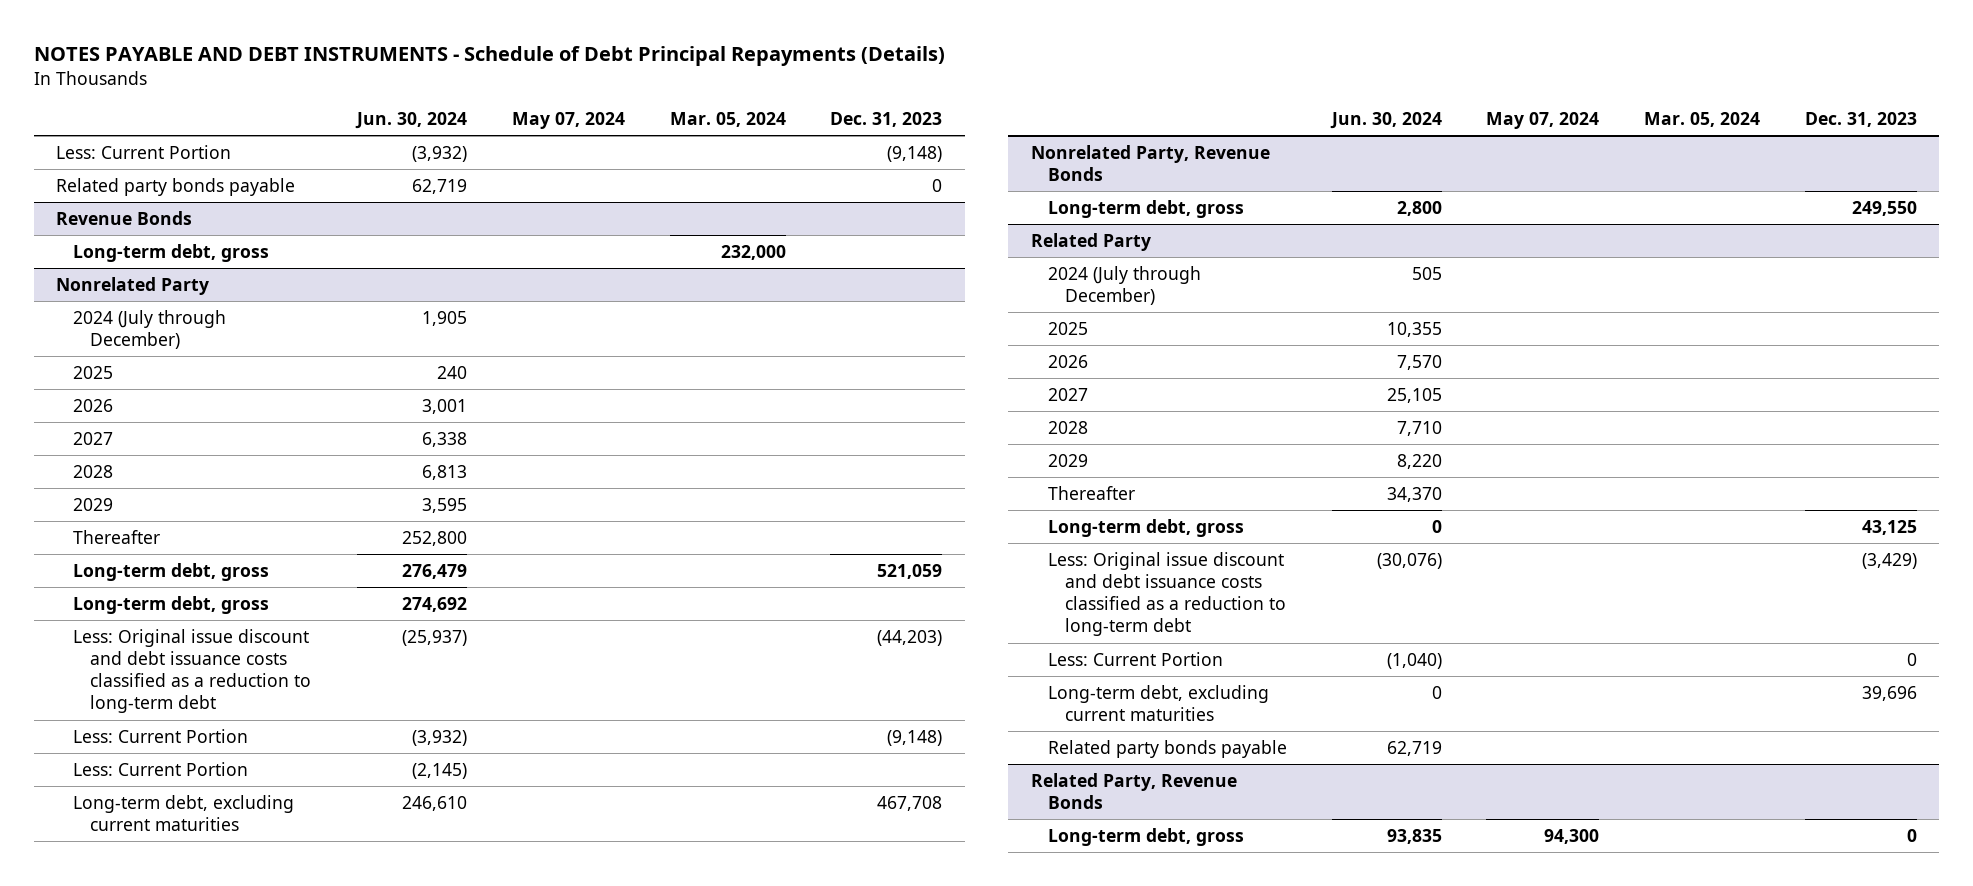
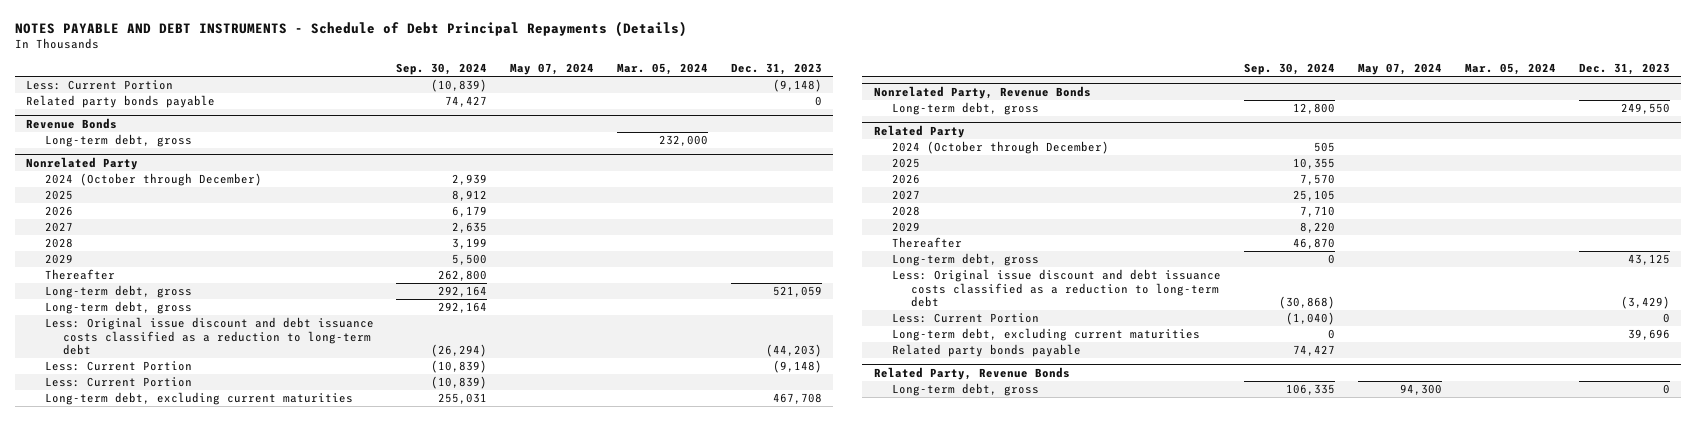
[355,111,468,129] Jun. 30, 2024 -> none
none -> [396,63,488,76] Sep. 30, 2024
[73,309,227,349] 2024 (July through December) -> [44,173,262,187] 2024 (October through December)
[1047,265,1201,305] 2024 (July through December) -> [892,141,1110,155] 2024 (October through December)

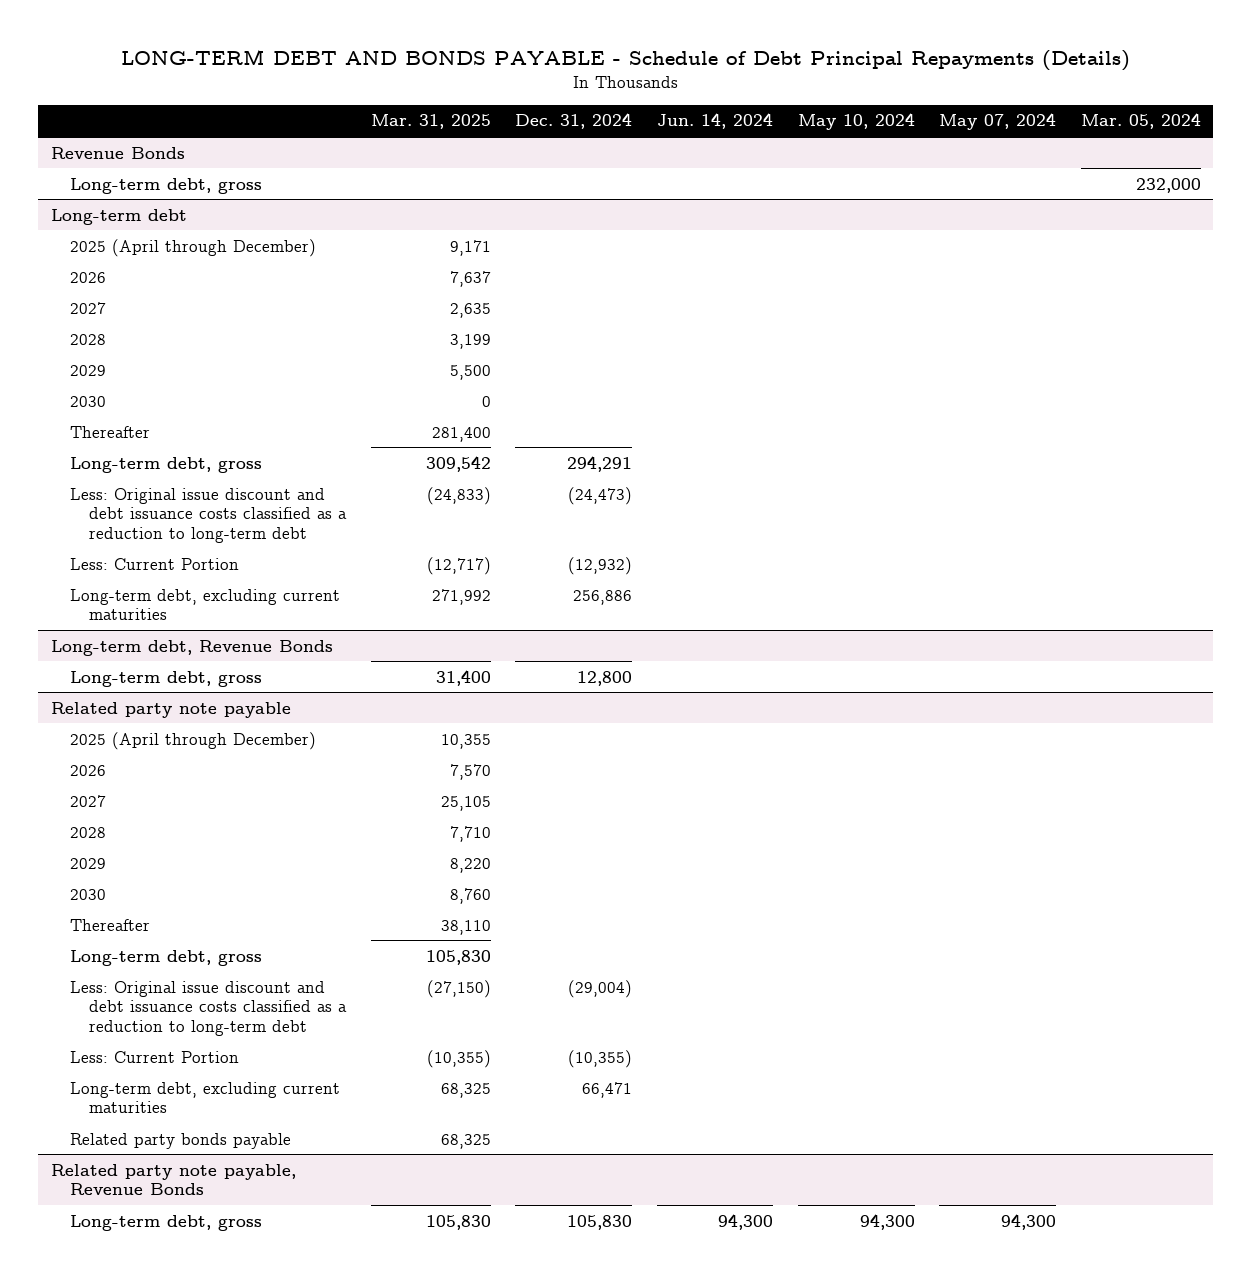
[14,20,687,37] NOTES PAYABLE AND DEBT INSTRUMENTS - Schedule of Debt Principal Repayments (Details) -> [120,48,1130,71] LONG-TERM DEBT AND BONDS PAYABLE - Schedule of Debt Principal Repayments (Details)
[396,63,488,76] Sep. 30, 2024 -> none
[730,63,822,76] Dec. 31, 2023 -> none
none -> [370,114,491,130] Mar. 31, 2025
none -> [515,113,633,130] Dec. 31, 2024
none -> [657,113,774,130] Jun. 14, 2024
none -> [797,113,915,131] May 10, 2024
[26,80,174,91] Less: Current Portion -> none
[26,95,216,109] Related party bonds payable -> none
[44,190,73,201] 2025 -> none
[26,156,139,170] Nonrelated Party -> [50,208,187,225] Long-term debt
[44,173,262,187] 2024 (October through December) -> [69,238,316,257] 2025 (April through December)
none -> [69,395,106,407] 2030
[44,301,192,315] Long-term debt, gross -> none
[44,377,192,388] Less: Current Portion -> none
[873,85,1091,99] Nonrelated Party, Revenue Bonds -> none
[892,102,1040,116] Long-term debt, gross -> none
[892,158,921,169] 2025 -> none
none -> [50,639,333,656] Long-term debt, Revenue Bonds
none -> [69,670,262,687] Long-term debt, gross
[873,124,965,138] Related Party -> [50,701,291,718] Related party note payable
[892,141,1110,155] 2024 (October through December) -> [69,731,316,750] 2025 (April through December)
none -> [69,888,106,900] 2030
[873,366,1070,380] Related Party, Revenue Bonds -> [50,1163,296,1196] Related party note payable, Revenue Bonds

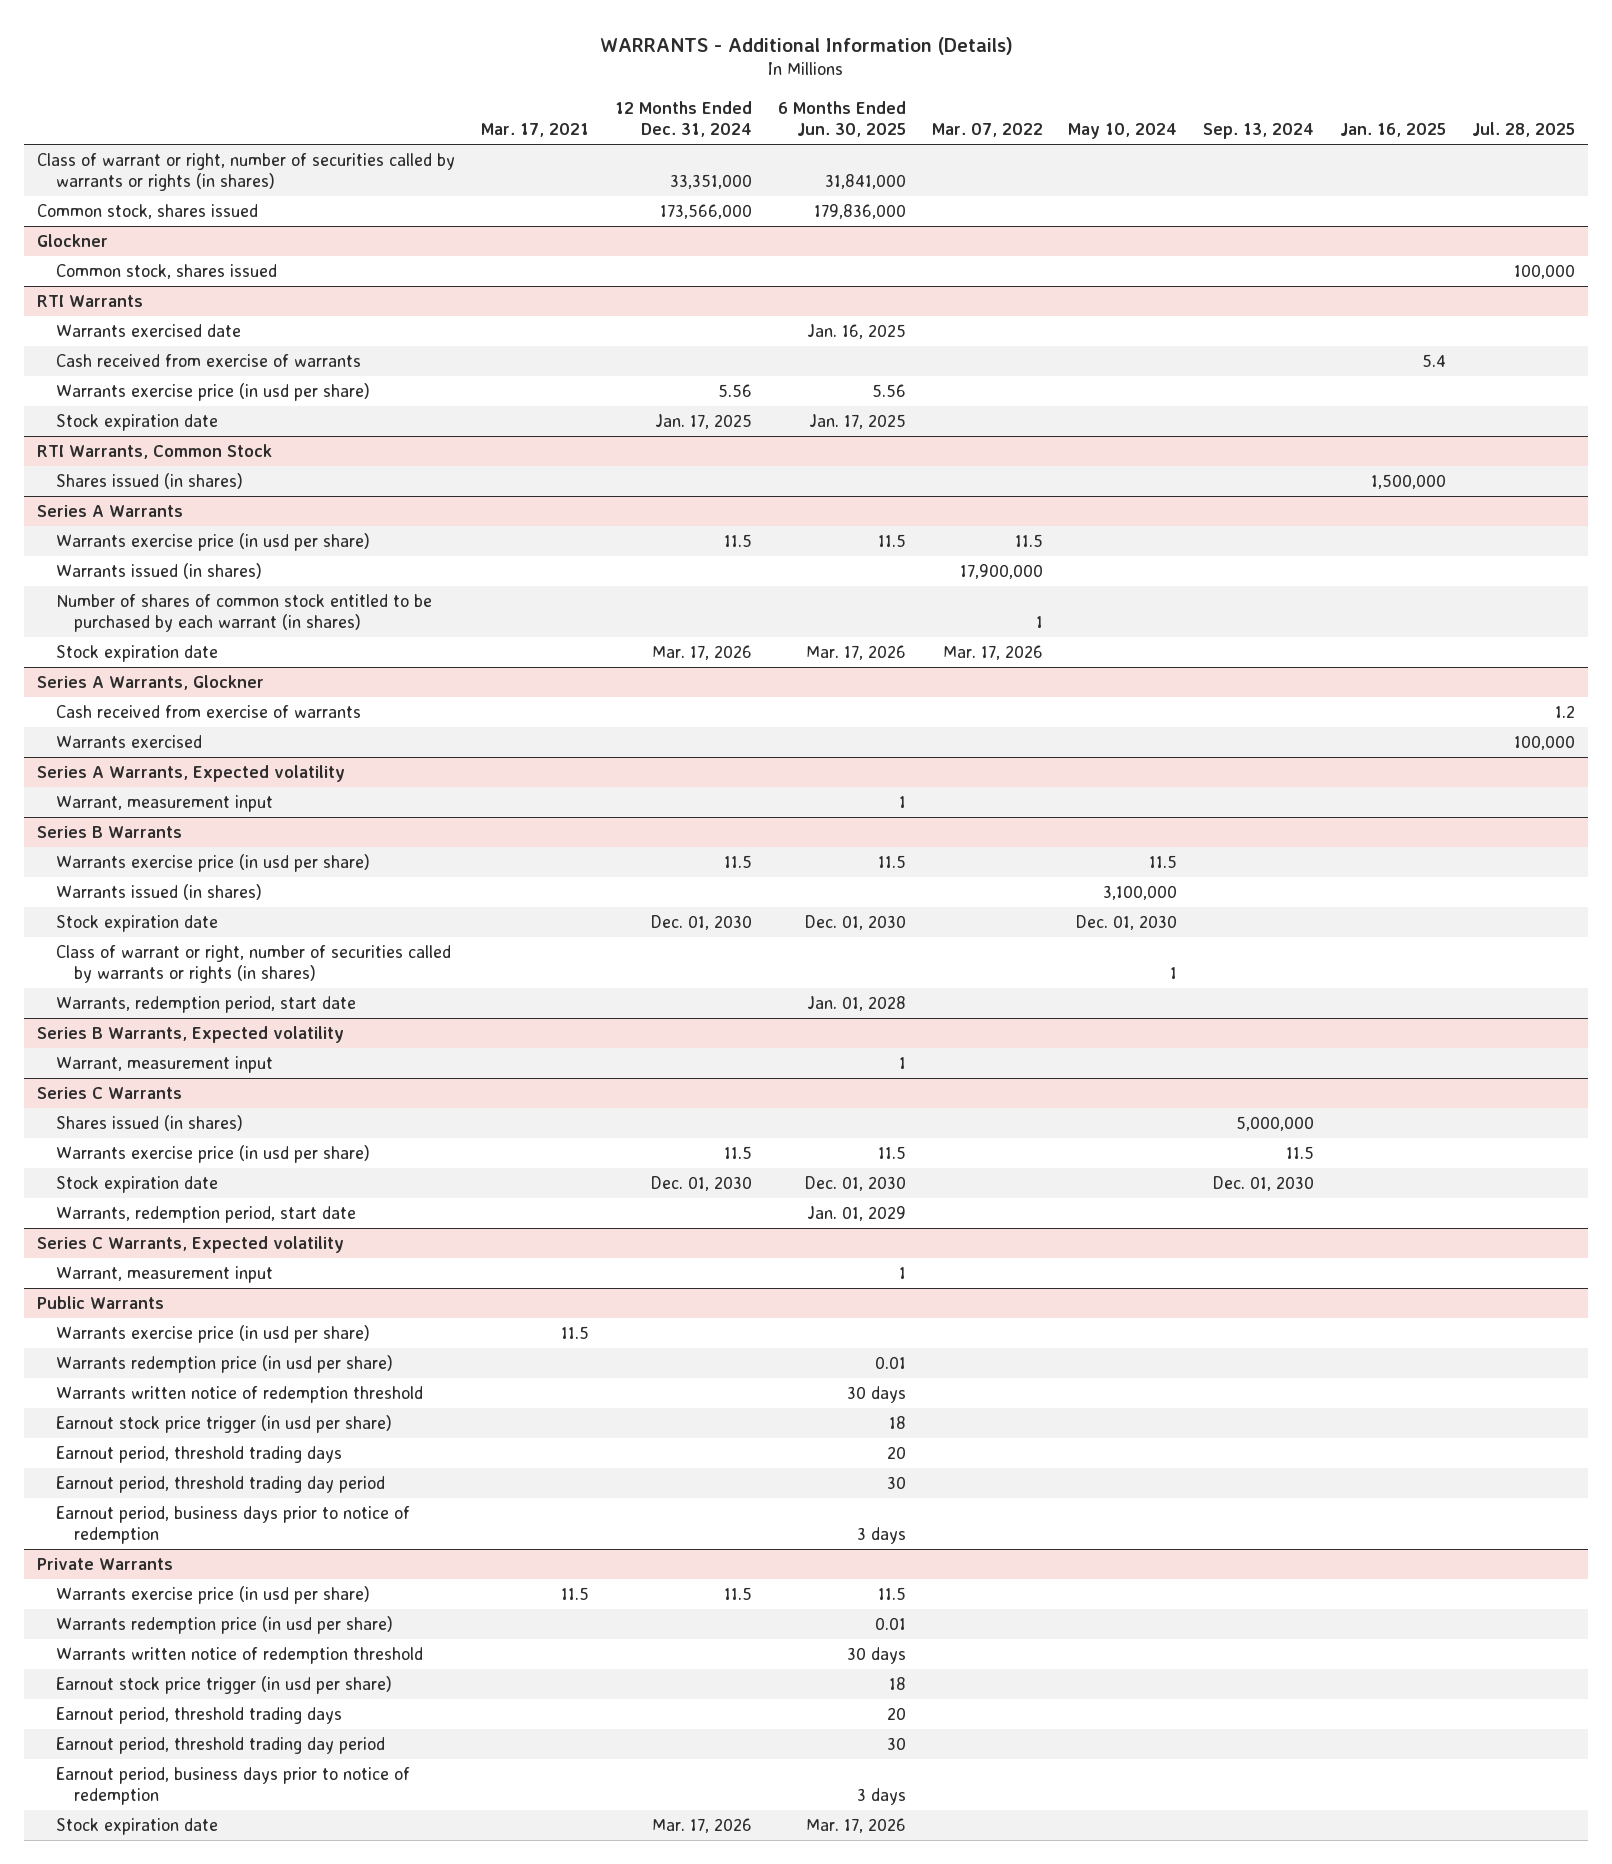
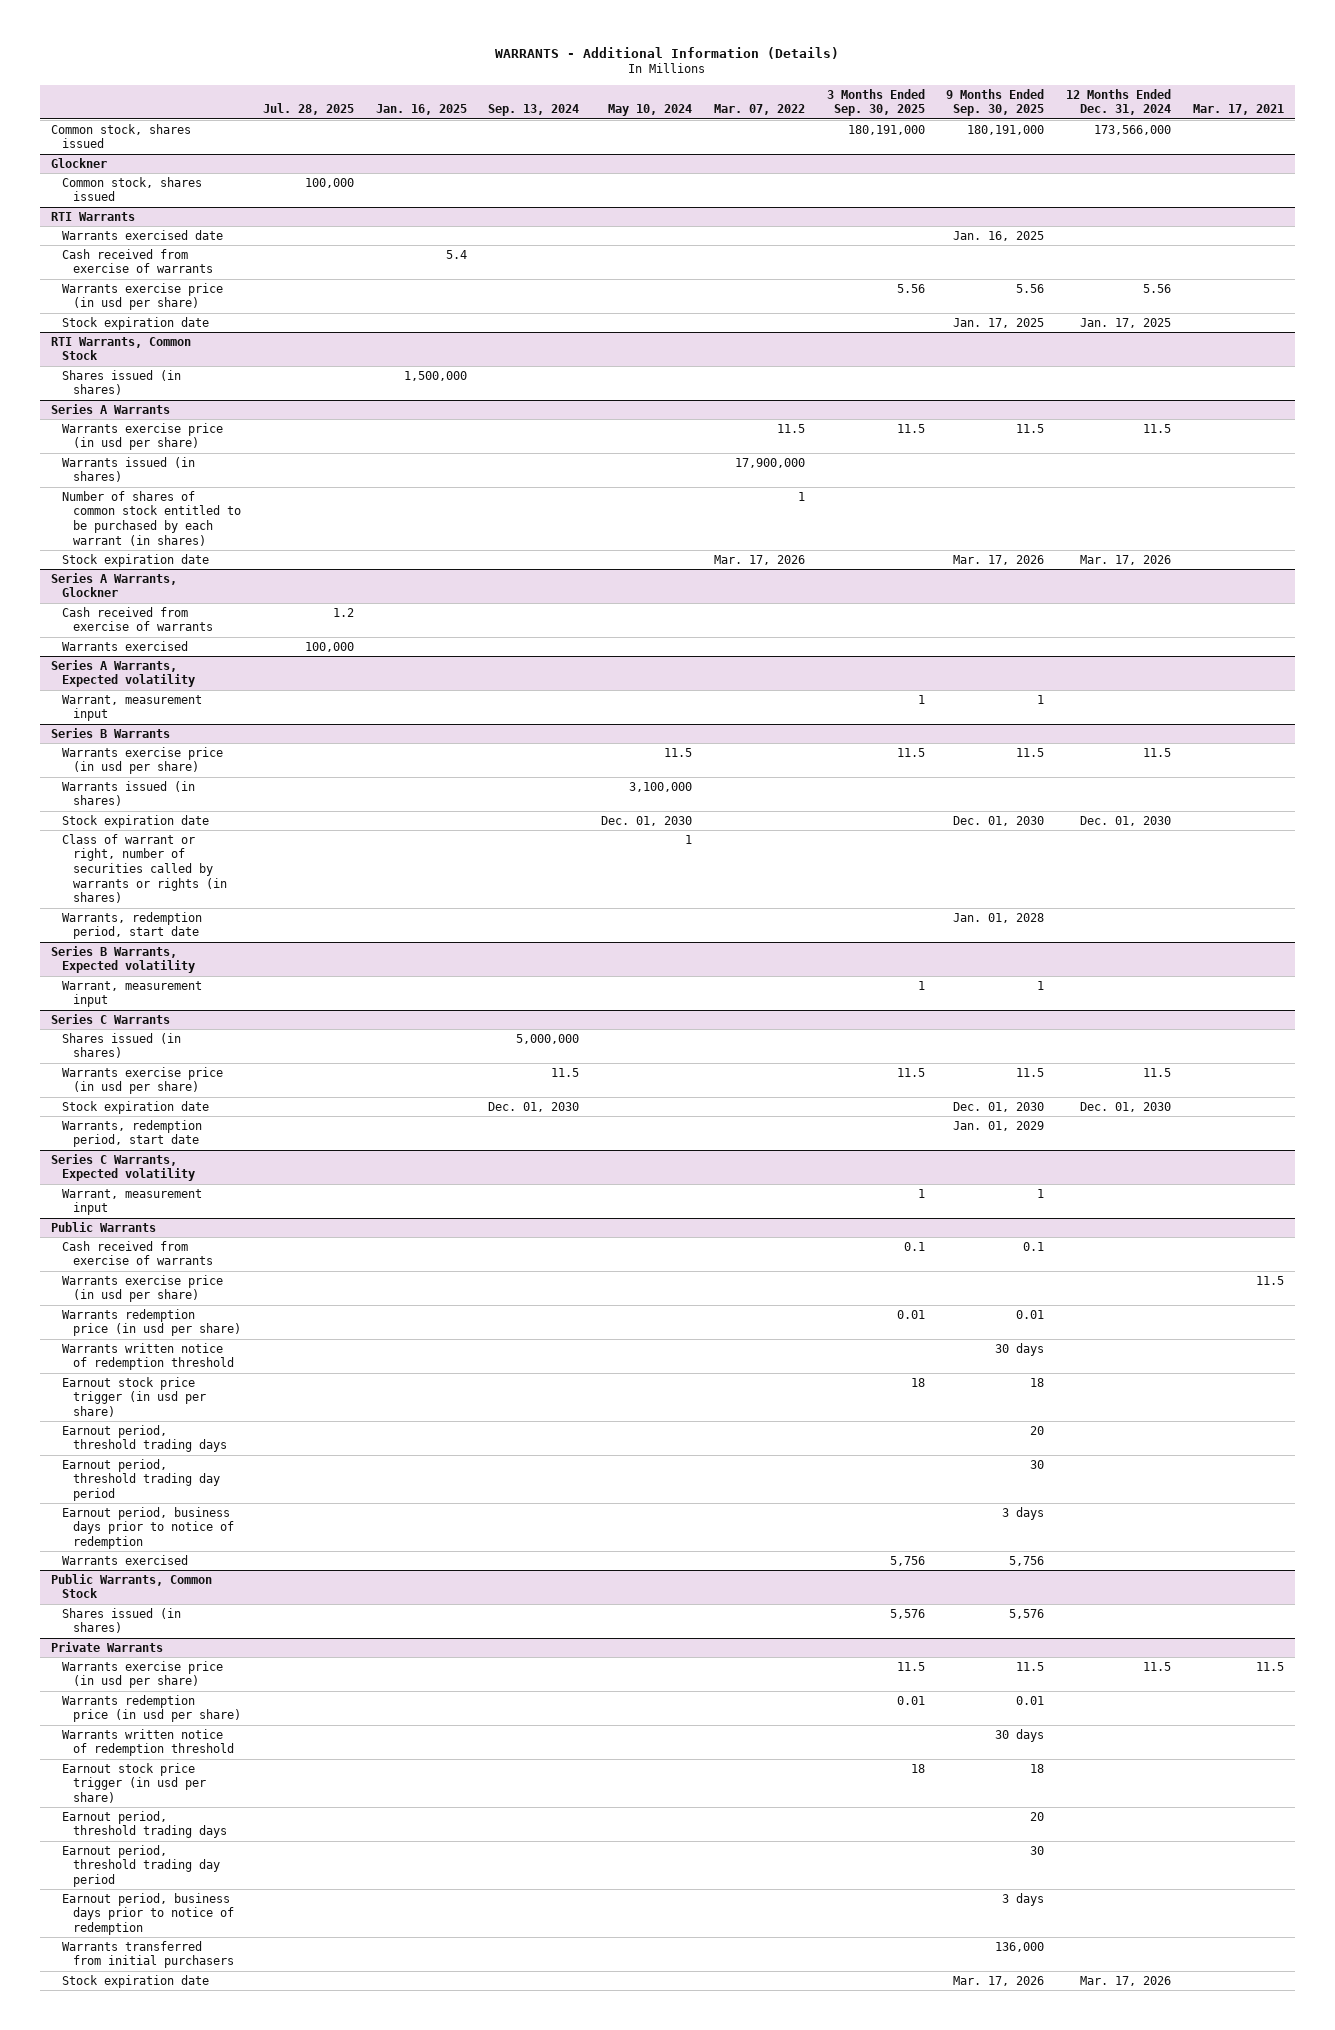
[777,100,906,137] 6 Months Ended Jun. 30, 2025 -> none
none -> [826,88,925,117] 3 Months Ended Sep. 30, 2025
none -> [946,88,1045,117] 9 Months Ended Sep. 30, 2025
[37,152,456,192] Class of warrant or right, number of securities called by warrants or rights (in shares) -> none
none -> [62,1240,214,1266] Cash received from exercise of warrants
none -> [62,1554,189,1565] Warrants exercised
none -> [50,1573,212,1599] Public Warrants, Common Stock
none -> [62,1607,182,1634] Shares issued (in shares)
none -> [62,1940,235,1969] Warrants transferred from initial purchasers

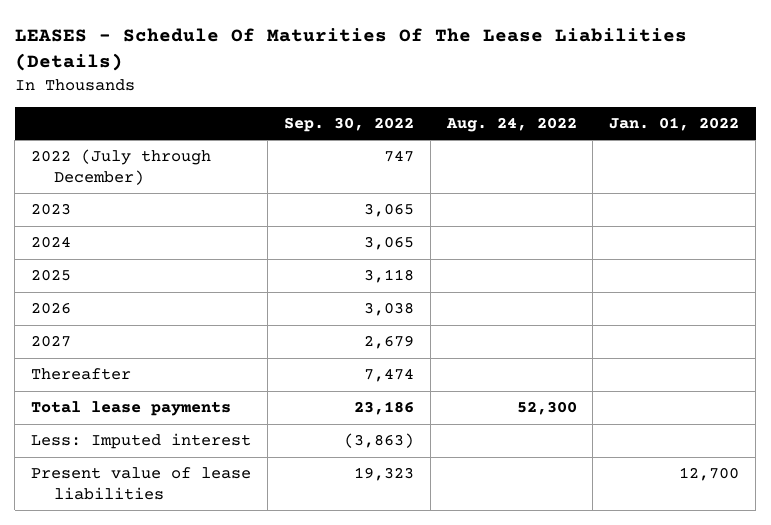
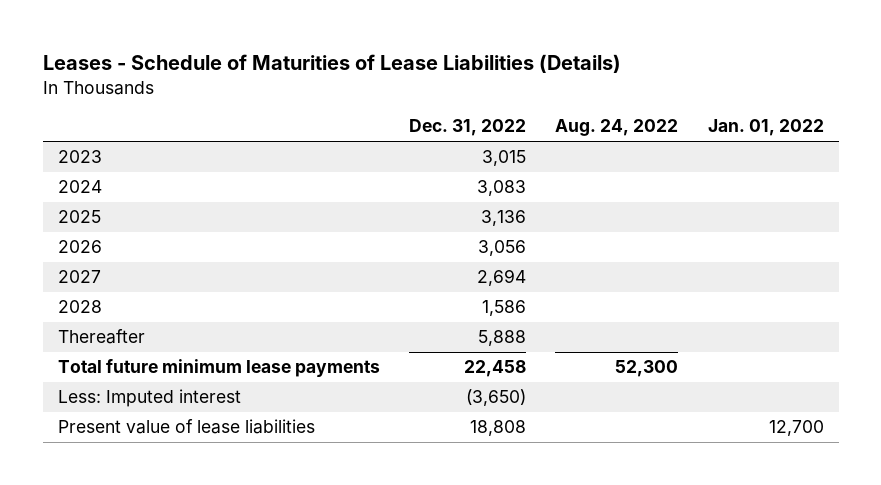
[14,28,687,72] LEASES - Schedule Of Maturities Of The Lease Liabilities (Details) -> [42,53,621,73] Leases - Schedule of Maturities of Lease Liabilities (Details)
[283,117,414,133] Sep. 30, 2022 -> none
none -> [408,119,526,137] Dec. 31, 2022
[31,149,212,185] 2022 (July through December) -> none
none -> [57,300,102,314] 2028
[31,401,232,417] Total lease payments -> [57,359,380,378] Total future minimum lease payments

